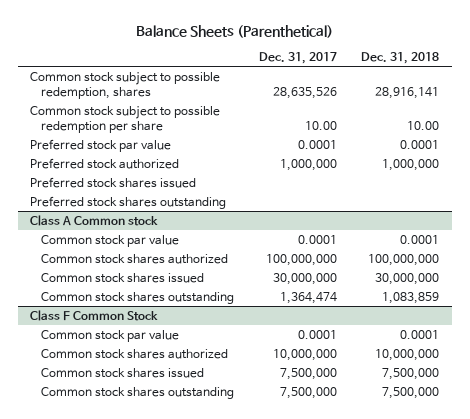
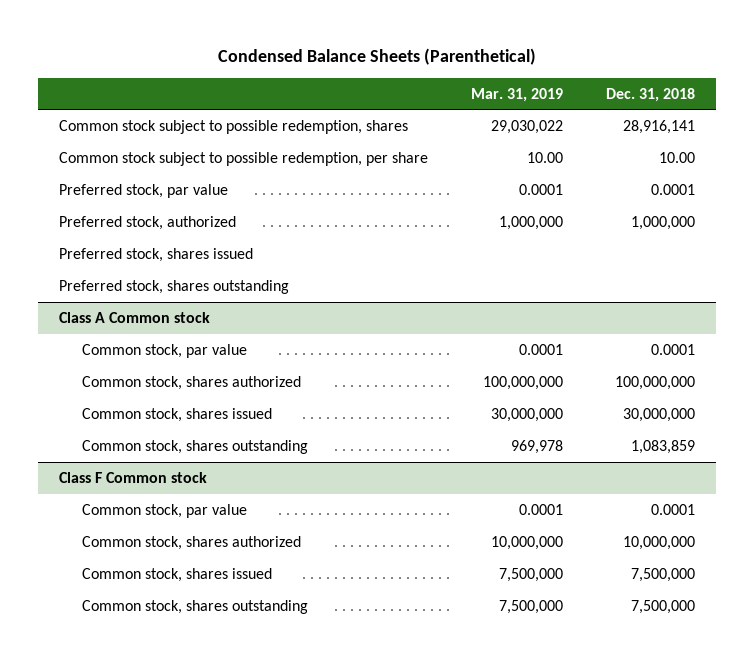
[135,25,333,39] Balance Sheets (Parenthetical) -> [218,48,537,66] Condensed Balance Sheets (Parenthetical)
[258,52,337,65] Dec. 31, 2017 -> none
none -> [471,87,564,102] Mar. 31, 2019
[30,105,221,133] Common stock subject to possible redemption per share -> [59,151,429,166] Common stock subject to possible redemption, per share
[30,138,172,152] Preferred stock par value -> [59,183,229,198] Preferred stock, par value
[30,157,180,169] Preferred stock authorized -> [59,215,237,230] Preferred stock, authorized
[30,176,197,188] Preferred stock shares issued -> [59,247,254,262] Preferred stock, shares issued
[30,195,227,209] Preferred stock shares outstanding -> [59,279,290,294] Preferred stock, shares outstanding
[40,234,179,247] Common stock par value -> [82,343,248,358] Common stock, par value
[40,253,228,264] Common stock shares authorized -> [82,375,302,390] Common stock, shares authorized
[40,272,204,283] Common stock shares issued -> [82,407,273,422] Common stock, shares issued
[40,291,234,304] Common stock shares outstanding -> [82,439,309,454] Common stock, shares outstanding
[30,309,159,321] Class F Common Stock -> [59,471,208,483] Class F Common stock
[40,329,179,342] Common stock par value -> [82,503,248,518] Common stock, par value
[40,348,228,359] Common stock shares authorized -> [82,535,302,550] Common stock, shares authorized
[40,367,204,378] Common stock shares issued -> [82,567,273,582] Common stock, shares issued
[40,386,234,399] Common stock shares outstanding -> [82,599,309,614] Common stock, shares outstanding

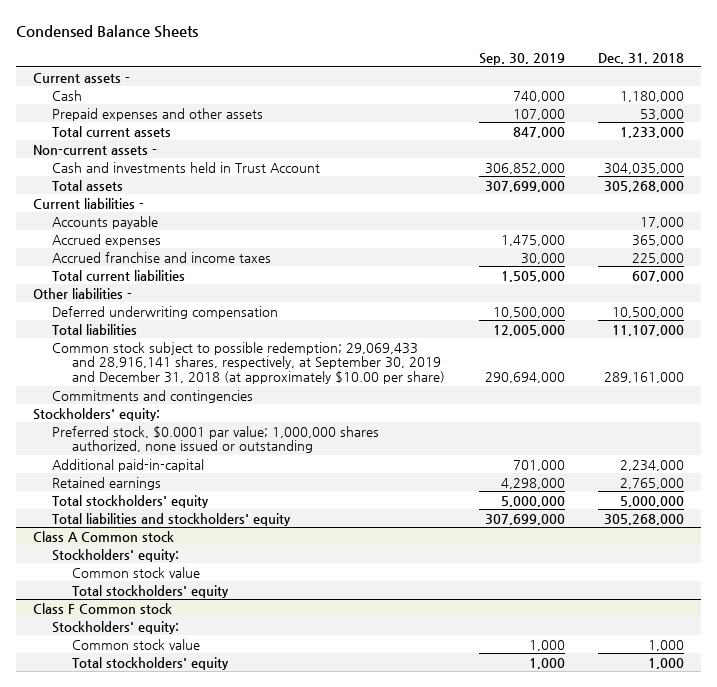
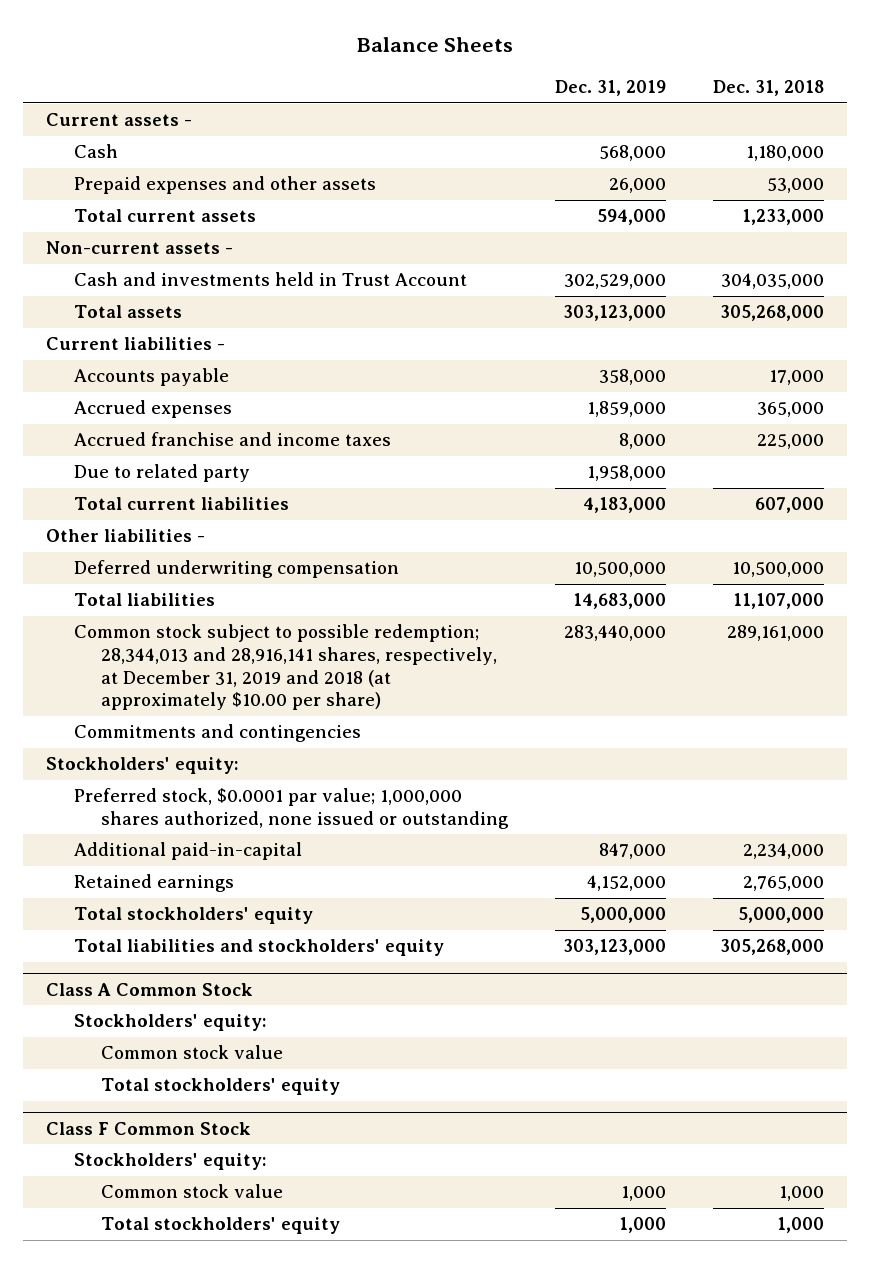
[16,24,199,38] Condensed Balance Sheets -> [357,37,514,53] Balance Sheets
[478,52,565,65] Sep. 30, 2019 -> none
none -> [554,80,666,97] Dec. 31, 2019
none -> [73,464,250,483] Due to related party
[52,341,446,384] Common stock subject to possible redemption; 29,069,433 and 28,916,141 shares, respectively, at September 30, 2019 and December 31, 2018 (at approximately $10.00 per share) -> [73,624,498,711] Common stock subject to possible redemption; 28,344,013 and 28,916,141 shares, respectively, at December 31, 2019 and 2018 (at approximately $10.00 per share)
[32,530,174,542] Class A Common stock -> [46,982,254,996] Class A Common Stock
[32,602,172,614] Class F Common stock -> [46,1121,252,1135] Class F Common Stock

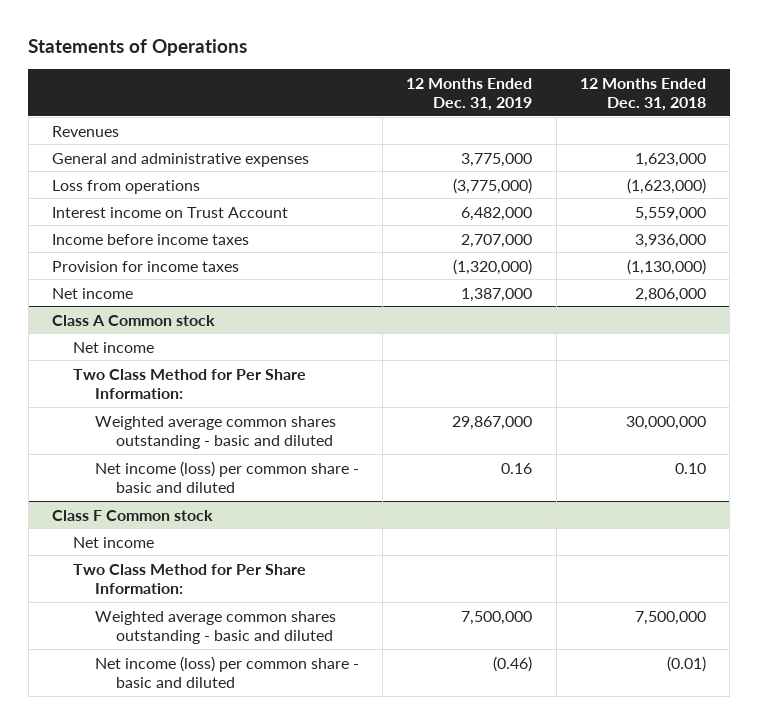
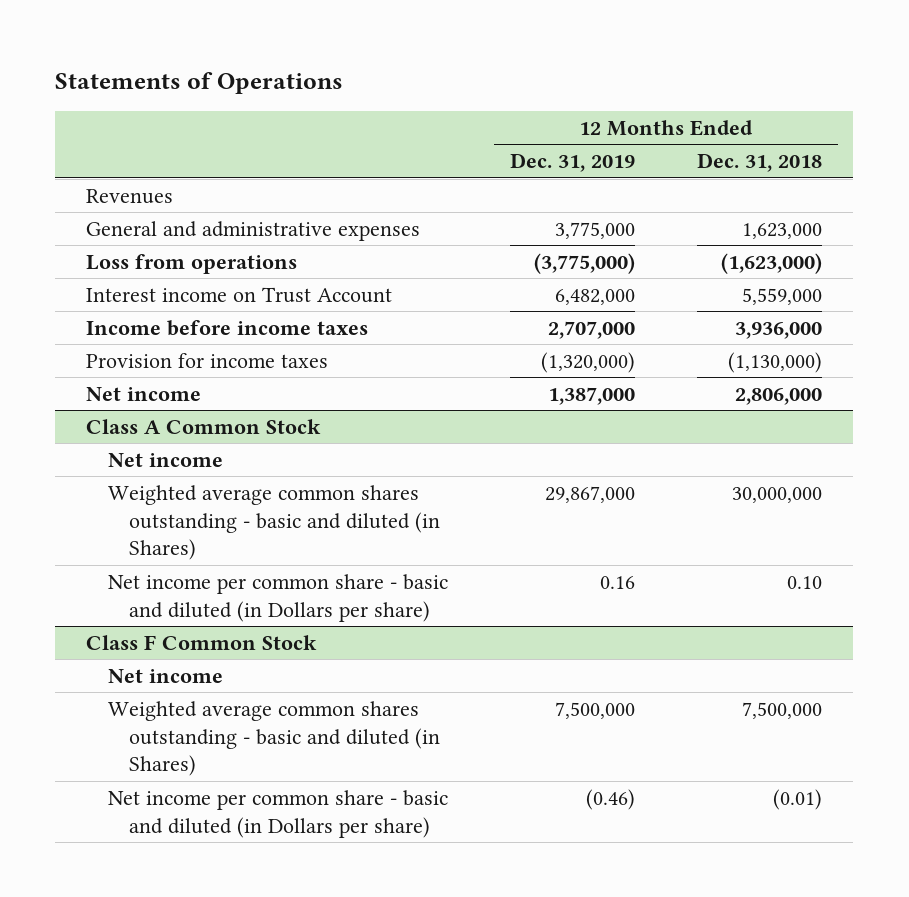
[51,314,215,326] Class A Common stock -> [86,418,322,434] Class A Common Stock
[73,368,307,399] Two Class Method for Per Share Information: -> none
[94,415,336,449] Weighted average common shares outstanding - basic and diluted -> [107,484,440,561] Weighted average common shares outstanding - basic and diluted (in Shares)
[94,460,359,493] Net income (loss) per common share - basic and diluted -> [107,573,448,622] Net income per common share - basic and diluted (in Dollars per share)
[51,509,213,521] Class F Common stock -> [86,634,318,650] Class F Common Stock
[73,563,307,594] Two Class Method for Per Share Information: -> none
[94,610,336,644] Weighted average common shares outstanding - basic and diluted -> [107,700,440,777] Weighted average common shares outstanding - basic and diluted (in Shares)
[94,655,359,688] Net income (loss) per common share - basic and diluted -> [107,789,448,838] Net income per common share - basic and diluted (in Dollars per share)

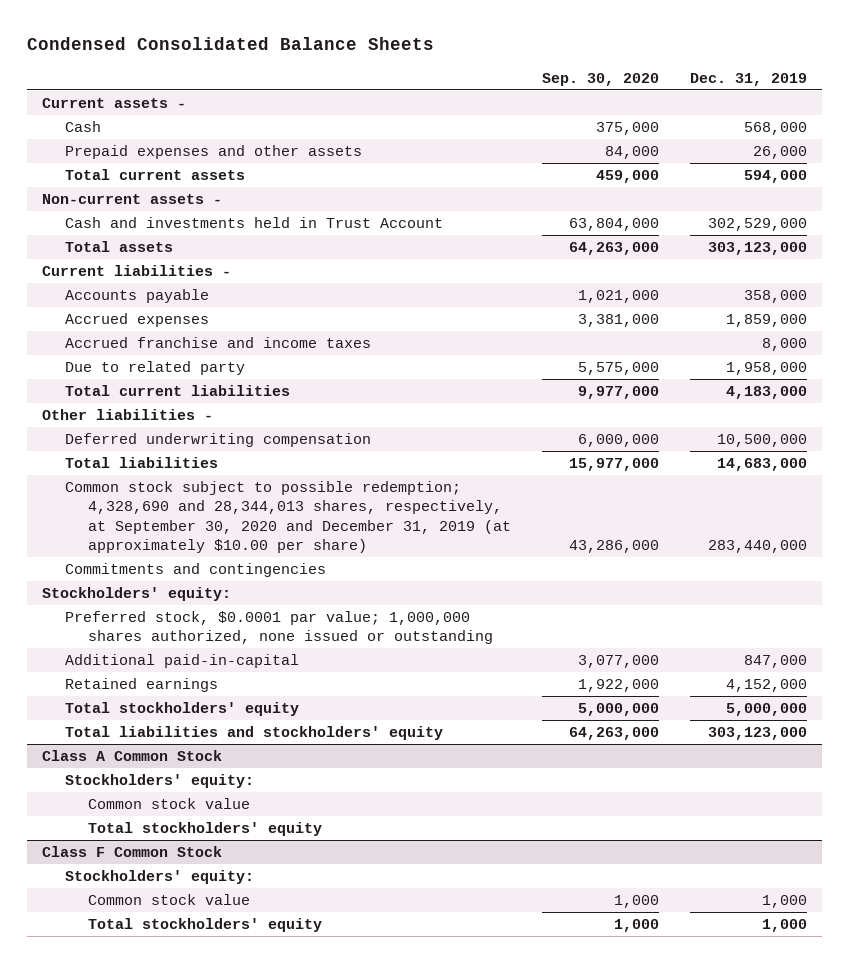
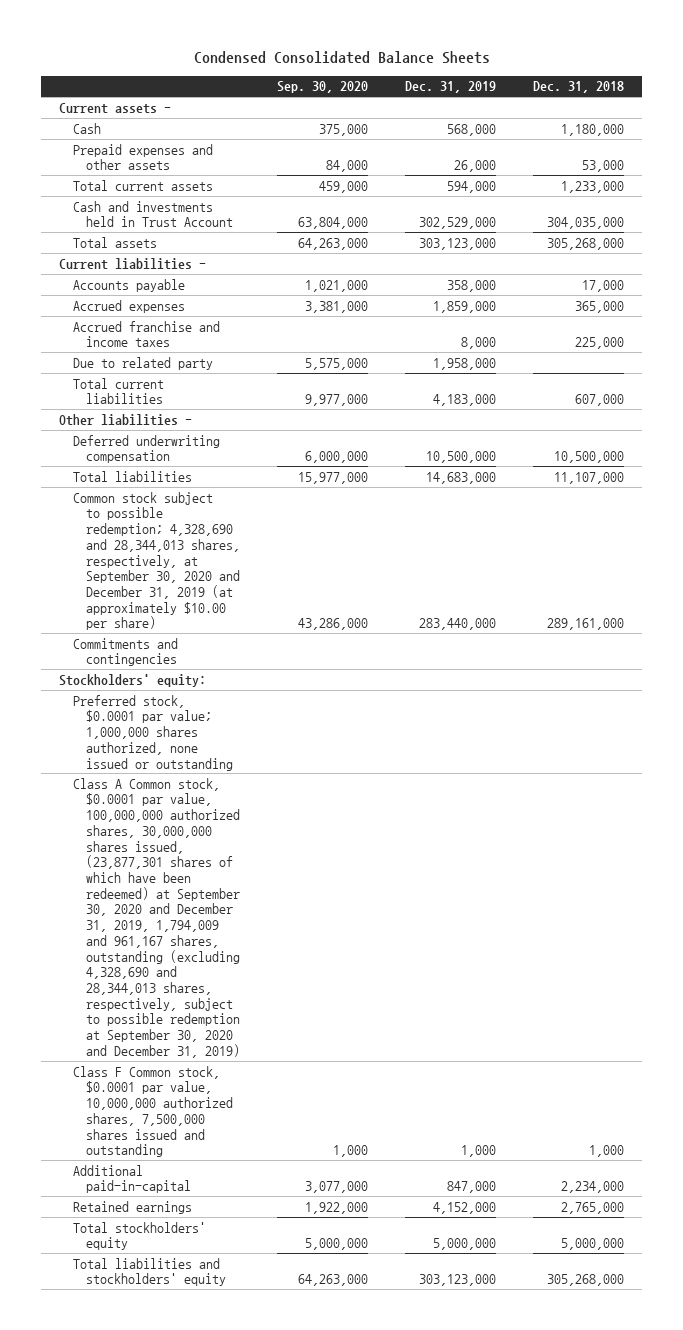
none -> [532,81,624,94] Dec. 31, 2018
[42,193,223,204] Non-current assets - -> none
none -> [72,777,240,1058] Class A Common stock, $0.0001 par value, 100,000,000 authorized shares, 30,000,000 shares issued, (23,877,301 shares of which have been redeemed) at September 30, 2020 and December 31, 2019, 1,794,009 and 961,167 shares, outstanding (excluding 4,328,690 and 28,344,013 shares, respectively, subject to possible redemption at September 30, 2020 and December 31, 2019)
none -> [72,1065,233,1158] Class F Common stock, $0.0001 par value, 10,000,000 authorized shares, 7,500,000 shares issued and outstanding
[42,749,223,761] Class A Common Stock -> none
[65,773,255,788] Stockholders' equity: -> none
[88,797,251,809] Common stock value -> none
[88,821,323,836] Total stockholders' equity -> none
[42,845,223,857] Class F Common Stock -> none
[65,869,255,884] Stockholders' equity: -> none
[88,893,251,905] Common stock value -> none
[88,917,323,932] Total stockholders' equity -> none

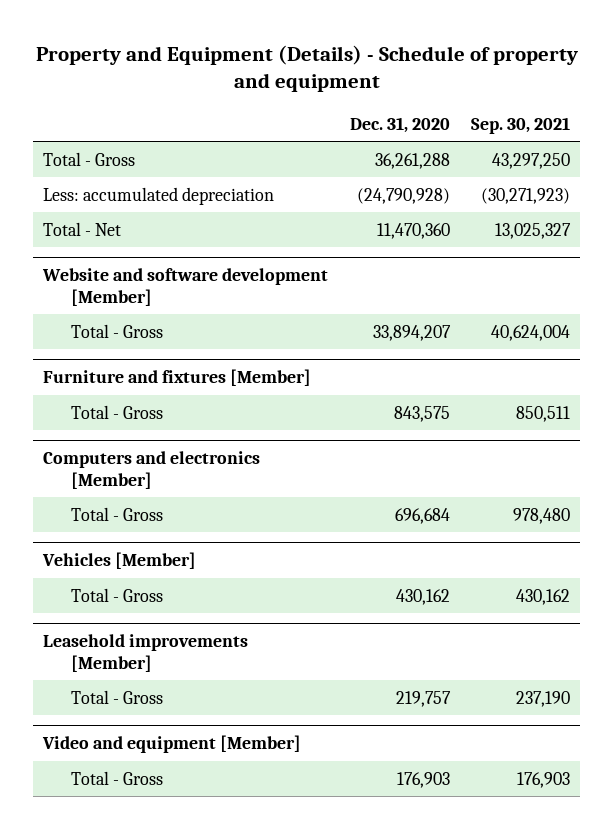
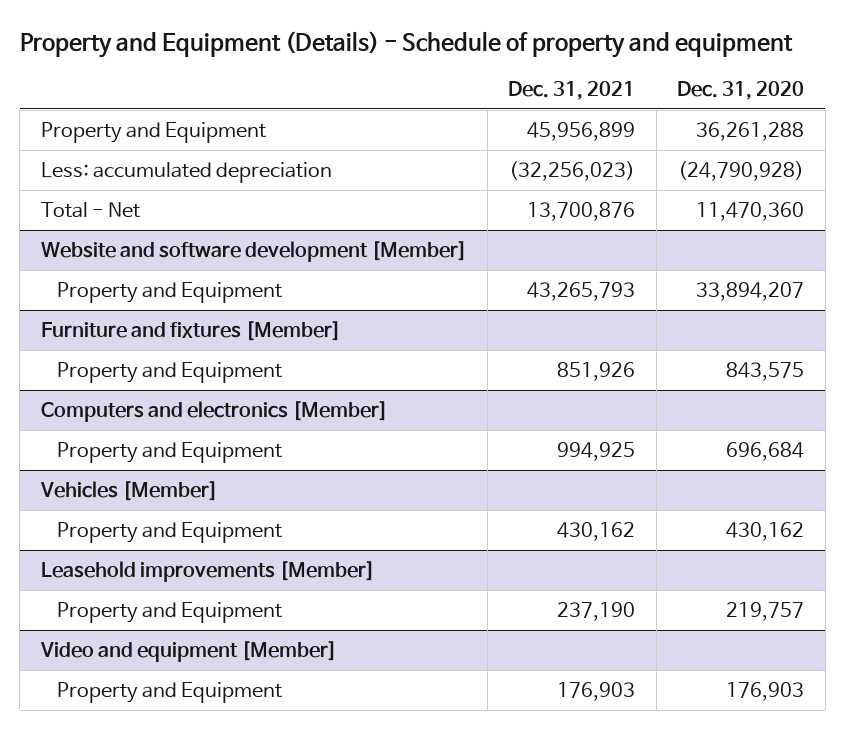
[470,116,570,134] Sep. 30, 2021 -> none
none -> [508,80,636,100] Dec. 31, 2021
[43,151,136,166] Total - Gross -> [40,121,266,143] Property and Equipment
[71,323,164,338] Total - Gross -> [57,281,283,303] Property and Equipment
[71,404,164,419] Total - Gross -> [57,361,283,383] Property and Equipment
[71,506,164,521] Total - Gross -> [57,441,283,463] Property and Equipment
[71,587,164,602] Total - Gross -> [57,521,283,543] Property and Equipment
[71,689,164,704] Total - Gross -> [57,601,283,623] Property and Equipment
[71,770,164,785] Total - Gross -> [57,681,283,703] Property and Equipment

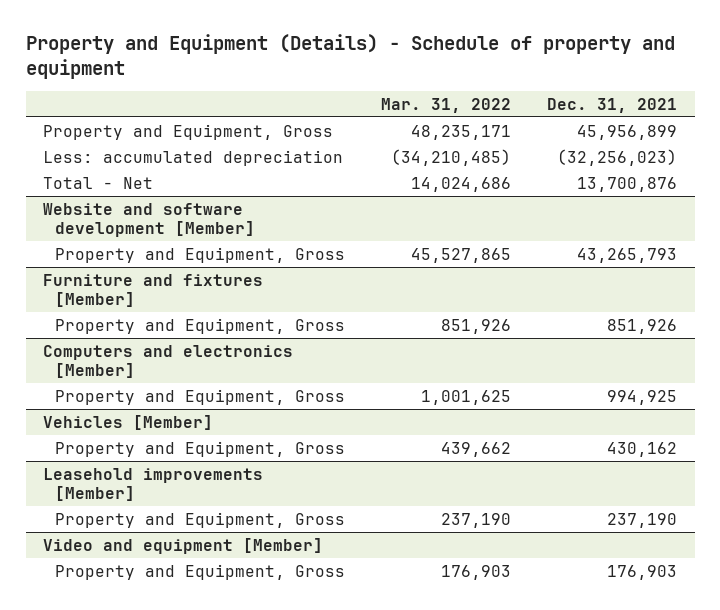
[677,80,805,100] Dec. 31, 2020 -> none
none -> [381,97,512,113] Mar. 31, 2022
[40,121,266,143] Property and Equipment -> [43,123,334,140] Property and Equipment, Gross
[57,281,283,303] Property and Equipment -> [55,246,346,263] Property and Equipment, Gross
[57,361,283,383] Property and Equipment -> [55,317,346,334] Property and Equipment, Gross
[57,441,283,463] Property and Equipment -> [55,388,346,405] Property and Equipment, Gross
[57,521,283,543] Property and Equipment -> [55,440,346,457] Property and Equipment, Gross
[57,601,283,623] Property and Equipment -> [55,511,346,528] Property and Equipment, Gross
[57,681,283,703] Property and Equipment -> [55,563,346,580] Property and Equipment, Gross

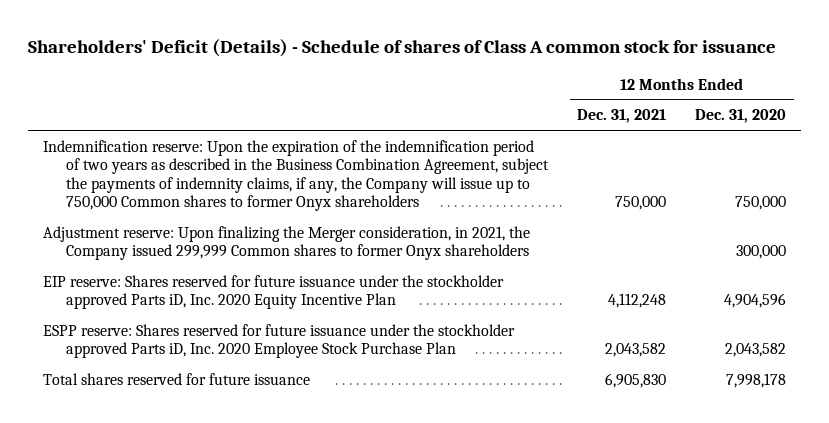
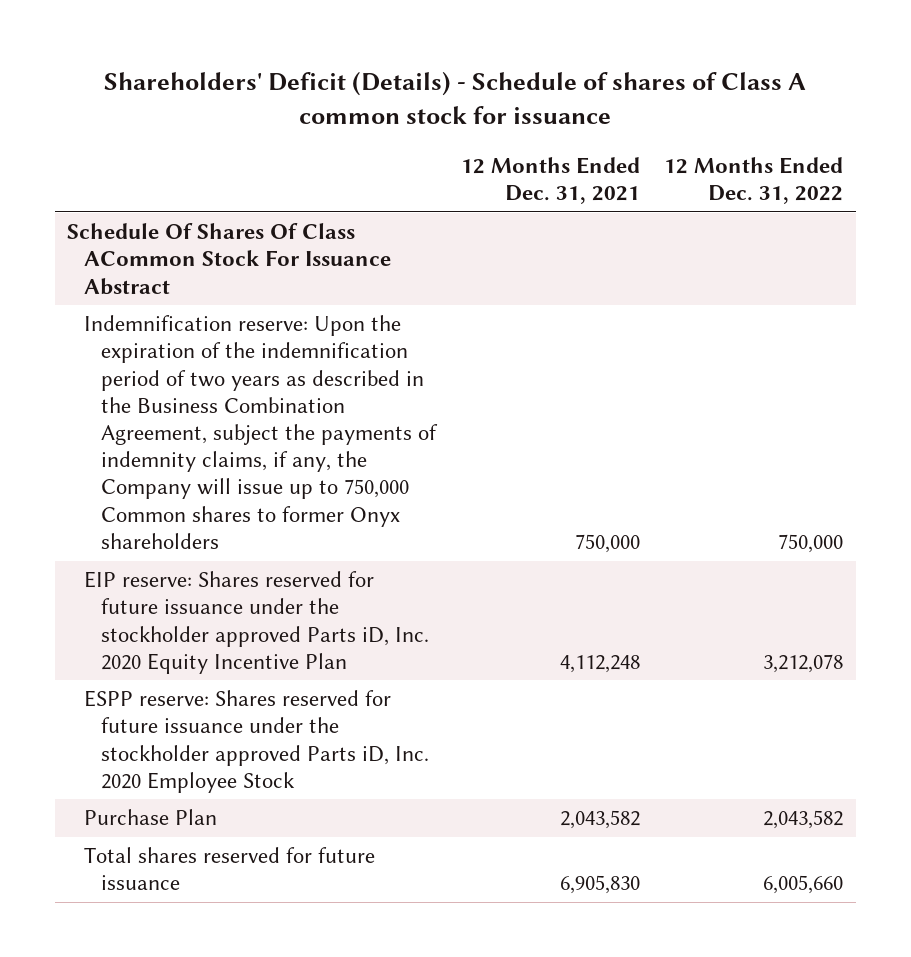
[695,109,787,124] Dec. 31, 2020 -> none
none -> [664,156,844,205] 12 Months Ended Dec. 31, 2022
none -> [67,223,392,295] Schedule Of Shares Of Class ACommon Stock For Issuance Abstract
[42,225,530,261] Adjustment reserve: Upon finalizing the Merger consideration, in 2021, the Company issued 299,999 Common shares to former Onyx shareholders -> none
none -> [84,690,430,793] ESPP reserve: Shares reserved for future issuance under the stockholder approved Parts iD, Inc. 2020 Employee Stock
[42,323,515,359] ESPP reserve: Shares reserved for future issuance under the stockholder approved Parts iD, Inc. 2020 Employee Stock Purchase Plan -> [84,809,218,826] Purchase Plan

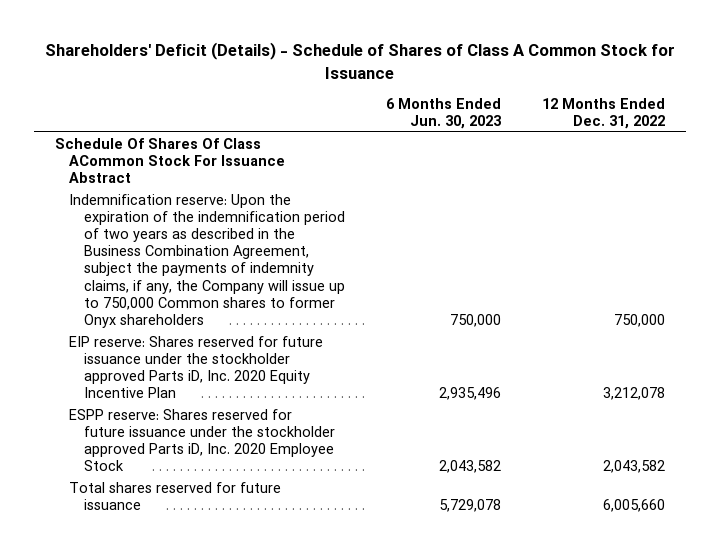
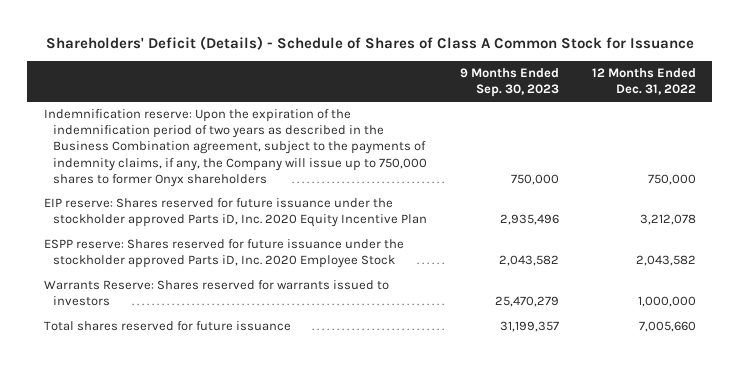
[386,98,502,130] 6 Months Ended Jun. 30, 2023 -> none
none -> [460,68,560,98] 9 Months Ended Sep. 30, 2023
[54,137,286,184] Schedule Of Shares Of Class ACommon Stock For Issuance Abstract -> none
[69,193,345,328] Indemnification reserve: Upon the expiration of the indemnification period of two years as described in the Business Combination Agreement, subject the payments of indemnity claims, if any, the Company will issue up to 750,000 Common shares to former Onyx shareholders -> [43,109,428,187] Indemnification reserve: Upon the expiration of the indemnification period of two years as described in the Business Combination agreement, subject to the payments of indemnity claims, if any, the Company will issue up to 750,000 shares to former Onyx shareholders
none -> [43,280,389,307] Warrants Reserve: Shares reserved for warrants issued to investors
[603,498,666,512] 6,005,660 -> [639,321,697,333] 7,005,660

